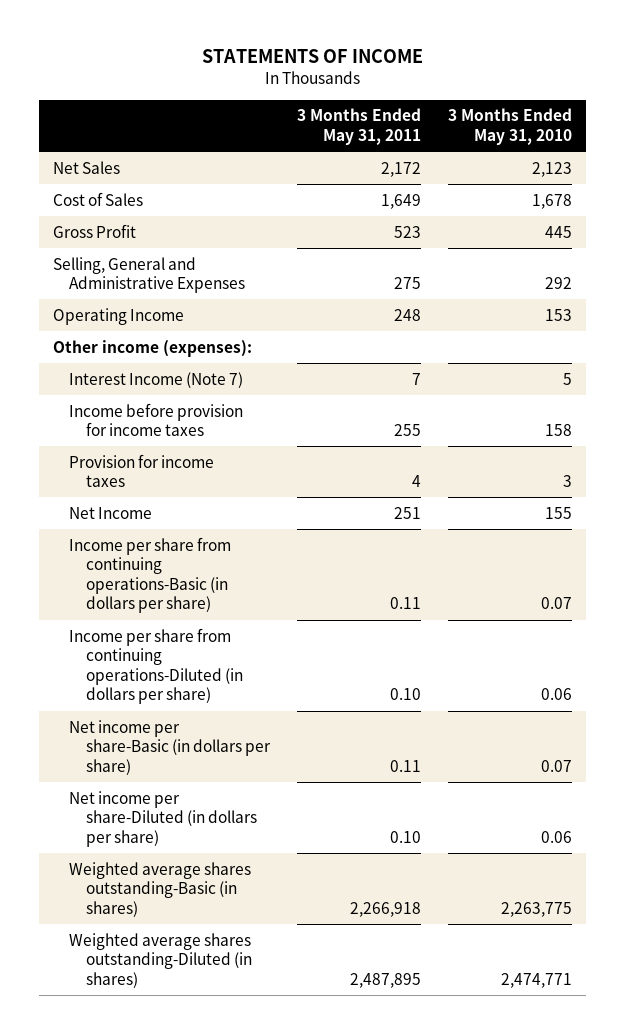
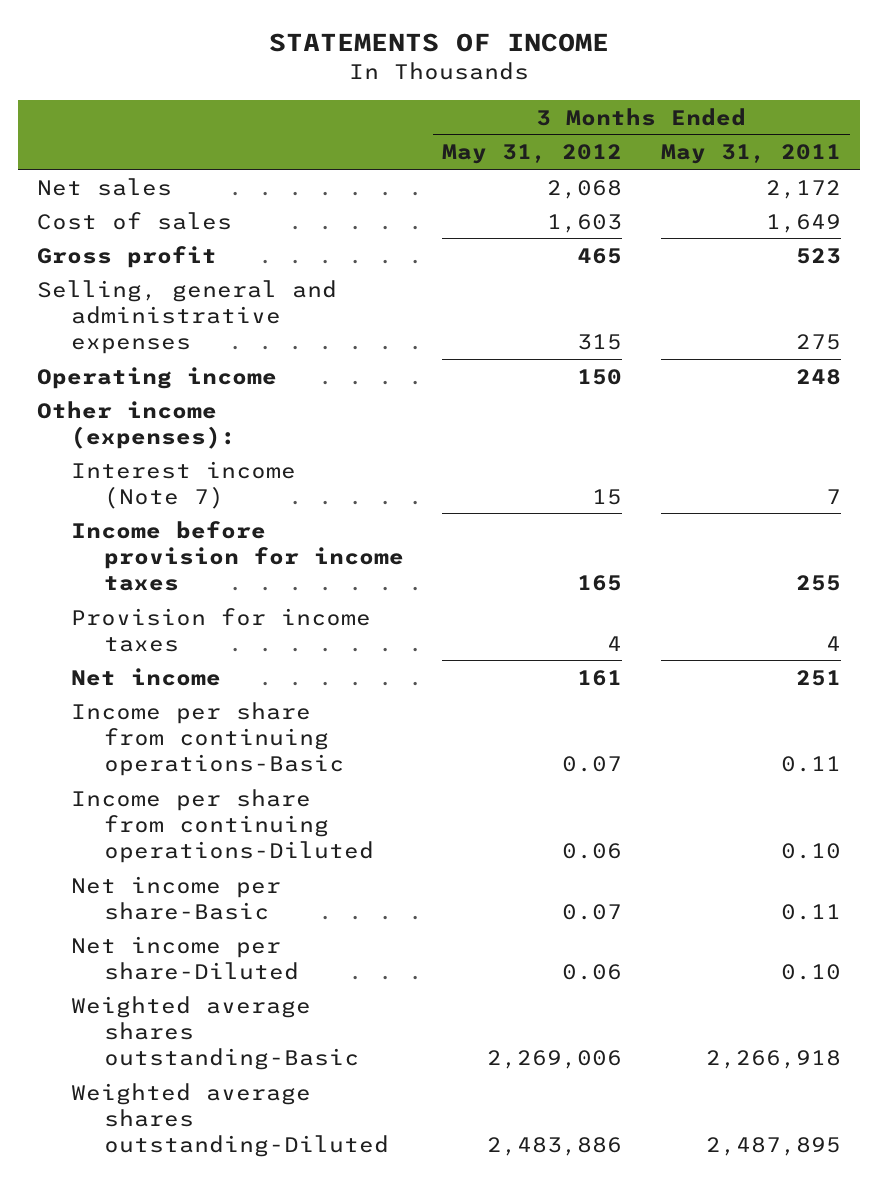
[448,108,573,145] 3 Months Ended May 31, 2010 -> none
none -> [442,144,623,165] May 31, 2012
[52,160,120,174] Net Sales -> [37,177,173,196] Net sales
[52,191,143,206] Cost of Sales -> [37,211,233,230] Cost of sales
[52,223,136,238] Gross Profit -> [37,245,218,268] Gross profit
[52,256,246,294] Selling, General and Administrative Expenses -> [37,279,338,354] Selling, general and administrative expenses
[52,307,184,325] Operating Income -> [37,366,278,389] Operating income
[69,371,244,388] Interest Income (Note 7) -> [70,460,296,509] Interest income (Note 7)
[69,506,153,519] Net Income -> [70,667,221,686] Net income
[69,536,232,614] Income per share from continuing operations-Basic (in dollars per share) -> [70,701,345,776] Income per share from continuing operations-Basic
[69,627,243,705] Income per share from continuing operations-Diluted (in dollars per share) -> [70,788,375,863] Income per share from continuing operations-Diluted
[69,719,271,775] Net income per share-Basic (in dollars per share) -> [70,875,281,920] Net income per share-Basic
[69,790,257,847] Net income per share-Diluted (in dollars per share) -> [70,935,300,980] Net income per share-Diluted
[69,861,252,917] Weighted average shares outstanding-Basic (in shares) -> [70,995,360,1070] Weighted average shares outstanding-Basic
[69,932,252,988] Weighted average shares outstanding-Diluted (in shares) -> [70,1082,390,1157] Weighted average shares outstanding-Diluted

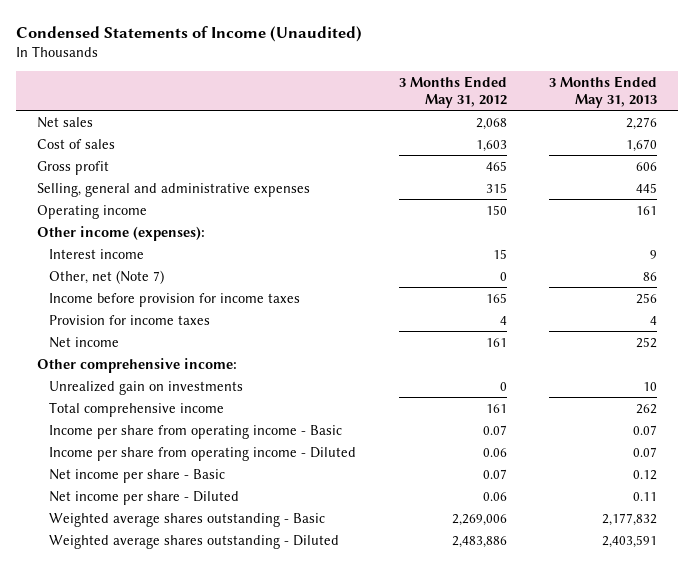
[268,32,609,52] STATEMENTS OF INCOME -> [15,25,362,42] Condensed Statements of Income (Unaudited)
[660,144,841,165] May 31, 2011 -> none
none -> [549,75,658,108] 3 Months Ended May 31, 2013
[70,460,296,509] Interest income (Note 7) -> [49,248,145,259] Interest income
none -> [49,269,165,284] Other, net (Note 7)
none -> [36,357,237,373] Other comprehensive income:
none -> [49,380,244,395] Unrealized gain on investments
none -> [49,401,225,417] Total comprehensive income
[70,701,345,776] Income per share from continuing operations-Basic -> [49,424,343,439] Income per share from operating income - Basic
[70,788,375,863] Income per share from continuing operations-Diluted -> [49,446,357,461] Income per share from operating income - Diluted
[70,875,281,920] Net income per share-Basic -> [49,468,226,483] Net income per share - Basic
[70,935,300,980] Net income per share-Diluted -> [49,490,240,505] Net income per share - Diluted
[70,995,360,1070] Weighted average shares outstanding-Basic -> [49,512,326,527] Weighted average shares outstanding - Basic
[70,1082,390,1157] Weighted average shares outstanding-Diluted -> [49,534,340,549] Weighted average shares outstanding - Diluted

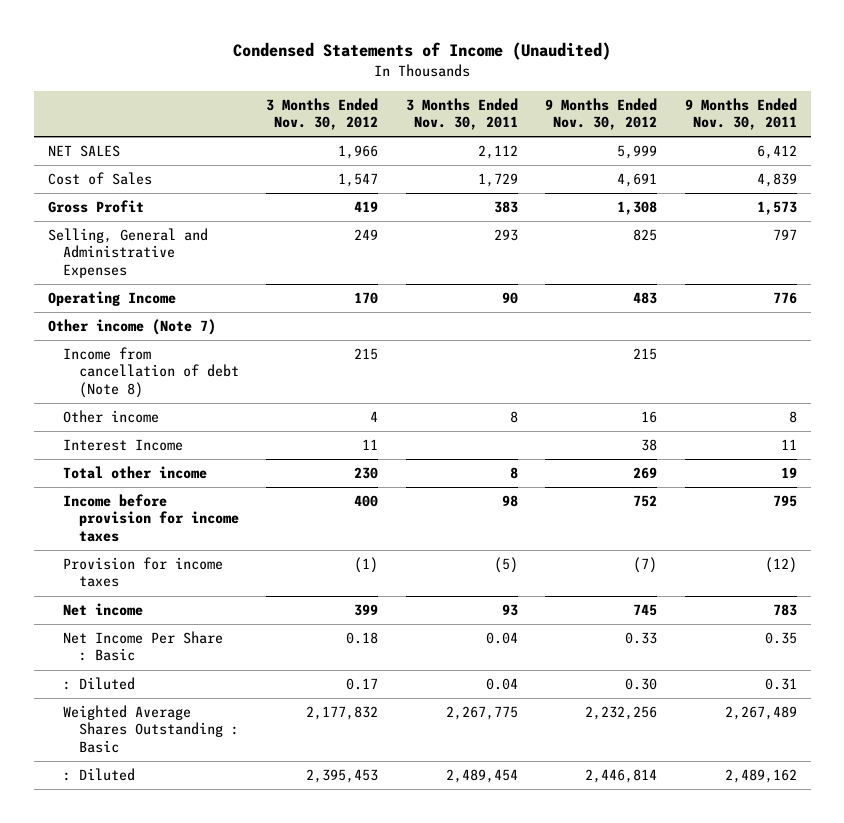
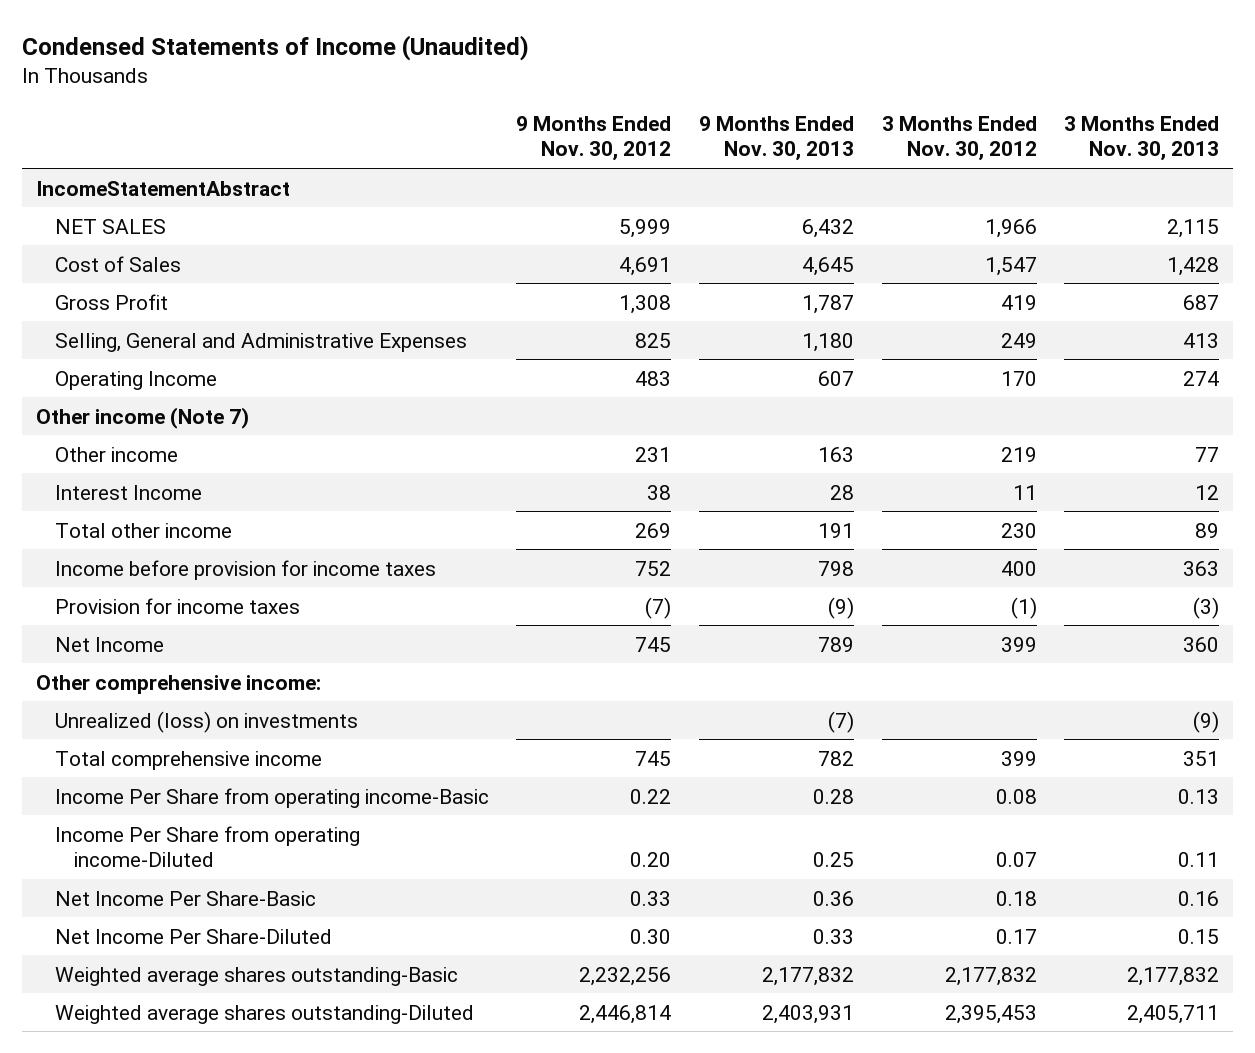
[405,97,518,131] 3 Months Ended Nov. 30, 2011 -> none
[684,97,797,131] 9 Months Ended Nov. 30, 2011 -> none
none -> [699,115,855,162] 9 Months Ended Nov. 30, 2013
none -> [1064,115,1220,162] 3 Months Ended Nov. 30, 2013
none -> [35,180,290,196] IncomeStatementAbstract
[63,347,239,398] Income from cancellation of debt (Note 8) -> none
[370,411,379,423] 4 -> [1000,446,1037,462] 219
[641,411,658,424] 16 -> [635,446,672,462] 231
[63,603,144,617] Net income -> [54,636,164,652] Net Income
none -> [35,674,321,694] Other comprehensive income:
none -> [54,710,358,733] Unrealized (loss) on investments
none -> [54,750,322,770] Total comprehensive income
none -> [54,787,489,808] Income Per Share from operating income-Basic
none -> [54,825,360,868] Income Per Share from operating income-Diluted
[63,631,224,662] Net Income Per Share : Basic -> [54,890,316,906] Net Income Per Share-Basic
[63,677,136,691] : Diluted -> [54,928,332,944] Net Income Per Share-Diluted
[63,705,239,753] Weighted Average Shares Outstanding : Basic -> [54,966,458,986] Weighted average shares outstanding-Basic
[63,768,136,782] : Diluted -> [54,1004,474,1024] Weighted average shares outstanding-Diluted

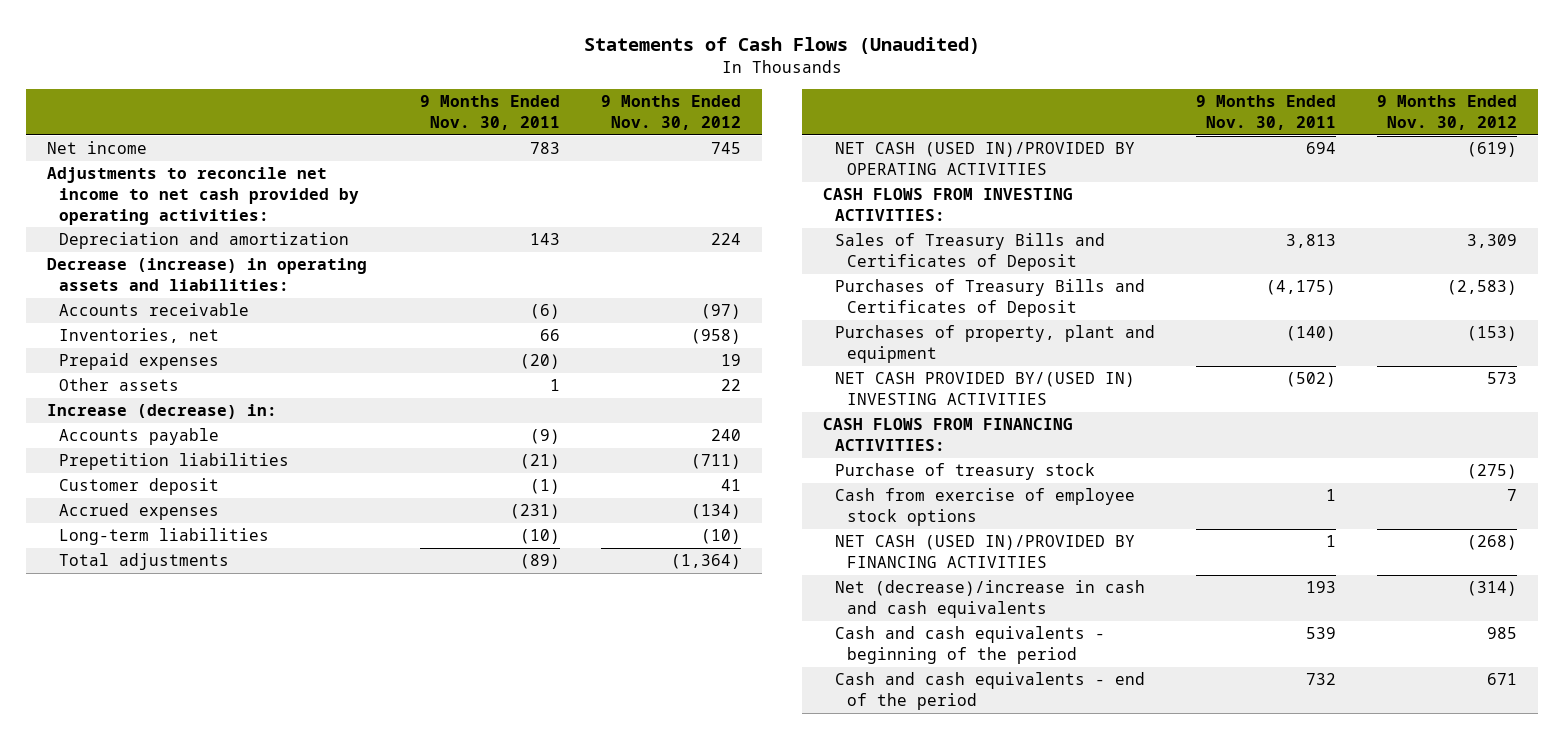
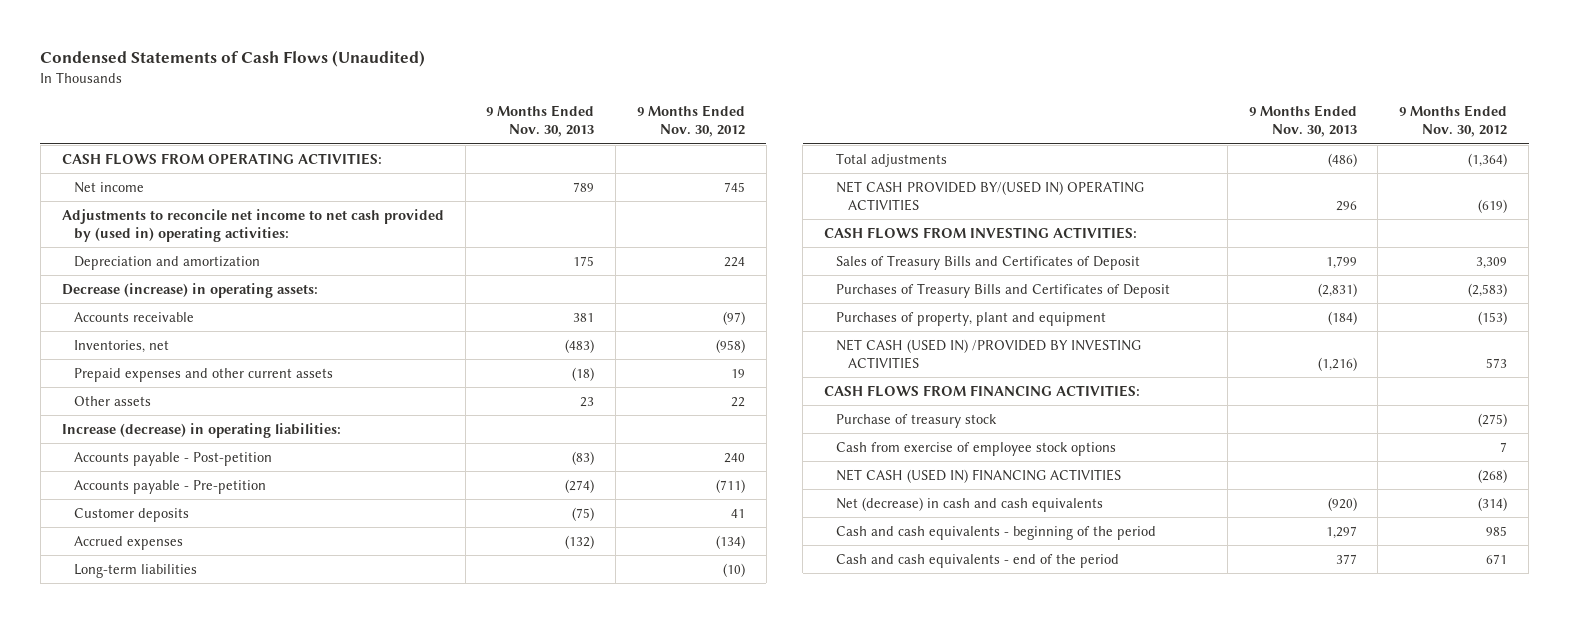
[584,36,981,54] Statements of Cash Flows (Unaudited) -> [40,50,426,68] Condensed Statements of Cash Flows (Unaudited)
[419,95,560,130] 9 Months Ended Nov. 30, 2011 -> none
none -> [486,105,595,138] 9 Months Ended Nov. 30, 2013
none -> [61,152,382,165] CASH FLOWS FROM OPERATING ACTIVITIES:
[46,167,359,225] Adjustments to reconcile net income to net cash provided by operating activities: -> [61,208,444,242] Adjustments to reconcile net income to net cash provided by (used in) operating activities:
[46,258,367,292] Decrease (increase) in operating assets and liabilities: -> [61,282,318,298] Decrease (increase) in operating assets:
[58,353,219,371] Prepaid expenses -> [73,367,333,382] Prepaid expenses and other current assets
[46,404,277,420] Increase (decrease) in: -> [61,422,341,438] Increase (decrease) in operating liabilities:
[58,428,219,446] Accounts payable -> [73,451,272,466] Accounts payable - Post-petition
[58,453,289,471] Prepetition liabilities -> [73,479,266,494] Accounts payable - Pre-petition
[58,478,219,496] Customer deposit -> [73,507,189,522] Customer deposits
[834,142,1135,176] NET CASH (USED IN)/PROVIDED BY OPERATING ACTIVITIES -> [835,180,1144,211] NET CASH PROVIDED BY/(USED IN) OPERATING ACTIVITIES
[834,372,1135,406] NET CASH PROVIDED BY/(USED IN) INVESTING ACTIVITIES -> [835,338,1141,369] NET CASH (USED IN) /PROVIDED BY INVESTING ACTIVITIES
[834,535,1135,569] NET CASH (USED IN)/PROVIDED BY FINANCING ACTIVITIES -> [835,468,1121,483] NET CASH (USED IN) FINANCING ACTIVITIES
[834,580,1145,619] Net (decrease)/increase in cash and cash equivalents -> [835,496,1103,512] Net (decrease) in cash and cash equivalents

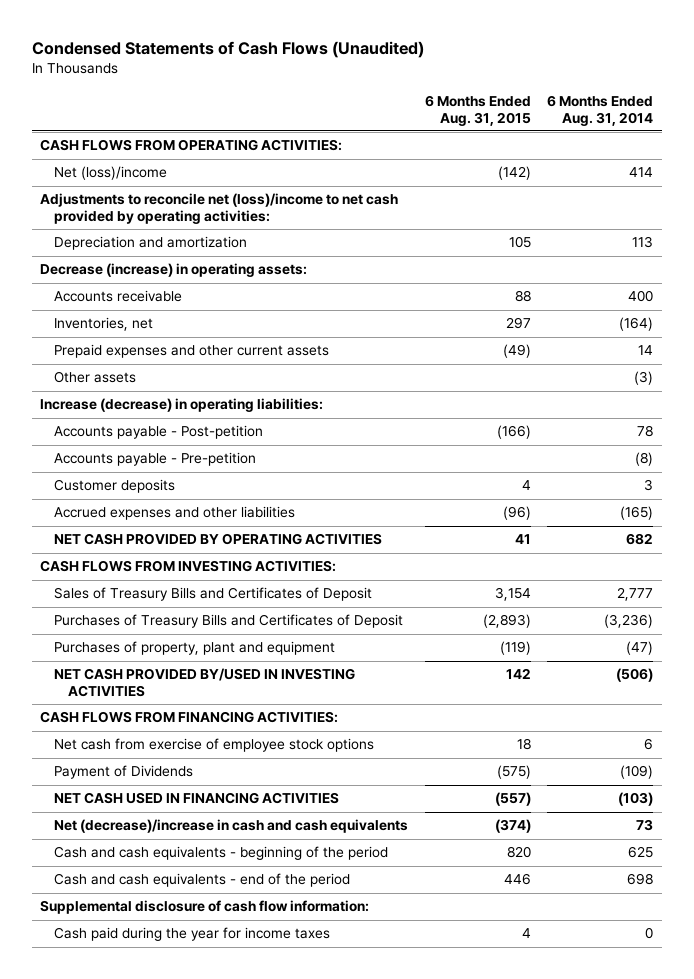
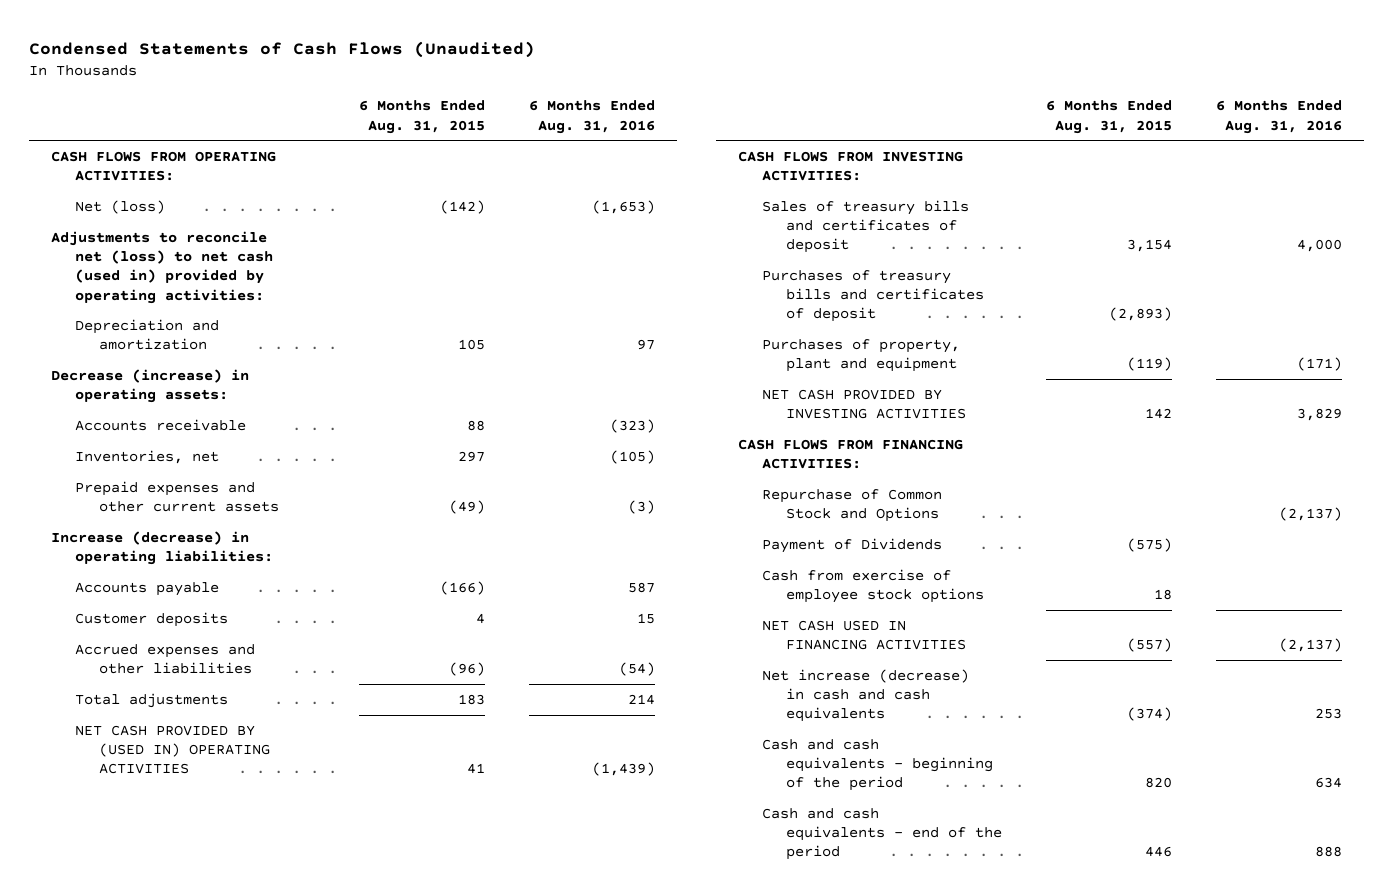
[547,94,654,126] 6 Months Ended Aug. 31, 2014 -> none
none -> [529,100,656,134] 6 Months Ended Aug. 31, 2016
[54,166,168,181] Net (loss)/income -> [75,199,166,214] Net (loss)
[40,193,399,225] Adjustments to reconcile net (loss)/income to net cash provided by operating activities: -> [51,230,274,304] Adjustments to reconcile net (loss) to net cash (used in) provided by operating activities:
[54,371,137,384] Other assets -> none
[54,452,257,467] Accounts payable - Pre-petition -> none
[54,425,264,440] Accounts payable - Post-petition -> [75,581,220,596] Accounts payable
none -> [75,692,229,708] Total adjustments
[54,533,383,546] NET CASH PROVIDED BY OPERATING ACTIVITIES -> [75,724,270,775] NET CASH PROVIDED BY (USED IN) OPERATING ACTIVITIES
[54,587,373,602] Sales of Treasury Bills and Certificates of Deposit -> [761,199,969,254] Sales of treasury bills and certificates of deposit
[54,614,404,629] Purchases of Treasury Bills and Certificates of Deposit -> [761,269,984,323] Purchases of treasury bills and certificates of deposit
[54,668,356,698] NET CASH PROVIDED BY/USED IN INVESTING ACTIVITIES -> [761,388,966,420] NET CASH PROVIDED BY INVESTING ACTIVITIES
[54,738,375,753] Net cash from exercise of employee stock options -> none
none -> [761,488,942,523] Repurchase of Common Stock and Options
none -> [761,568,984,604] Cash from exercise of employee stock options
[54,819,409,834] Net (decrease)/increase in cash and cash equivalents -> [761,668,969,723] Net increase (decrease) in cash and cash equivalents
[40,900,370,915] Supplemental disclosure of cash flow information: -> none
[54,927,331,942] Cash paid during the year for income taxes -> none

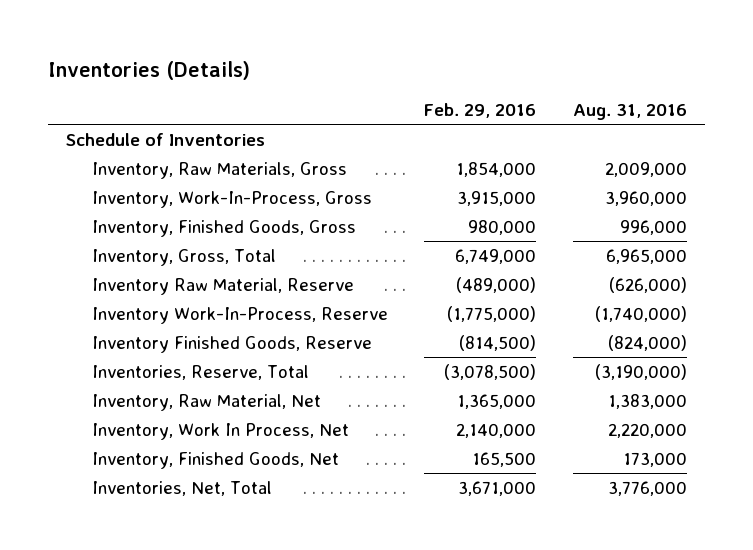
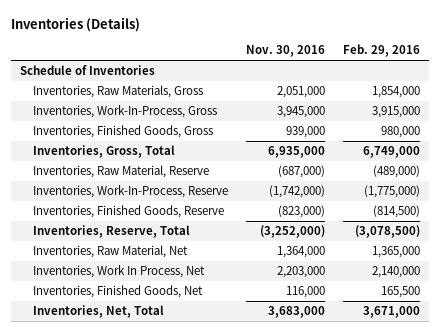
[572,104,687,121] Aug. 31, 2016 -> none
none -> [245,45,325,58] Nov. 30, 2016
[91,161,347,179] Inventory, Raw Materials, Gross -> [33,85,204,99] Inventories, Raw Materials, Gross
[91,190,372,208] Inventory, Work-In-Process, Gross -> [33,105,218,119] Inventories, Work-In-Process, Gross
[91,219,356,237] Inventory, Finished Goods, Gross -> [33,125,214,139] Inventories, Finished Goods, Gross
[91,248,276,266] Inventory, Gross, Total -> [33,145,176,159] Inventories, Gross, Total
[91,277,354,295] Inventory Raw Material, Reserve -> [33,165,210,179] Inventories, Raw Material, Reserve
[91,306,388,324] Inventory Work-In-Process, Reserve -> [33,185,229,199] Inventories, Work-In-Process, Reserve
[91,335,372,353] Inventory Finished Goods, Reserve -> [33,205,225,219] Inventories, Finished Goods, Reserve
[91,393,321,411] Inventory, Raw Material, Net -> [33,245,189,259] Inventories, Raw Material, Net
[91,422,349,440] Inventory, Work In Process, Net -> [33,265,206,279] Inventories, Work In Process, Net
[91,451,339,469] Inventory, Finished Goods, Net -> [33,285,204,299] Inventories, Finished Goods, Net

